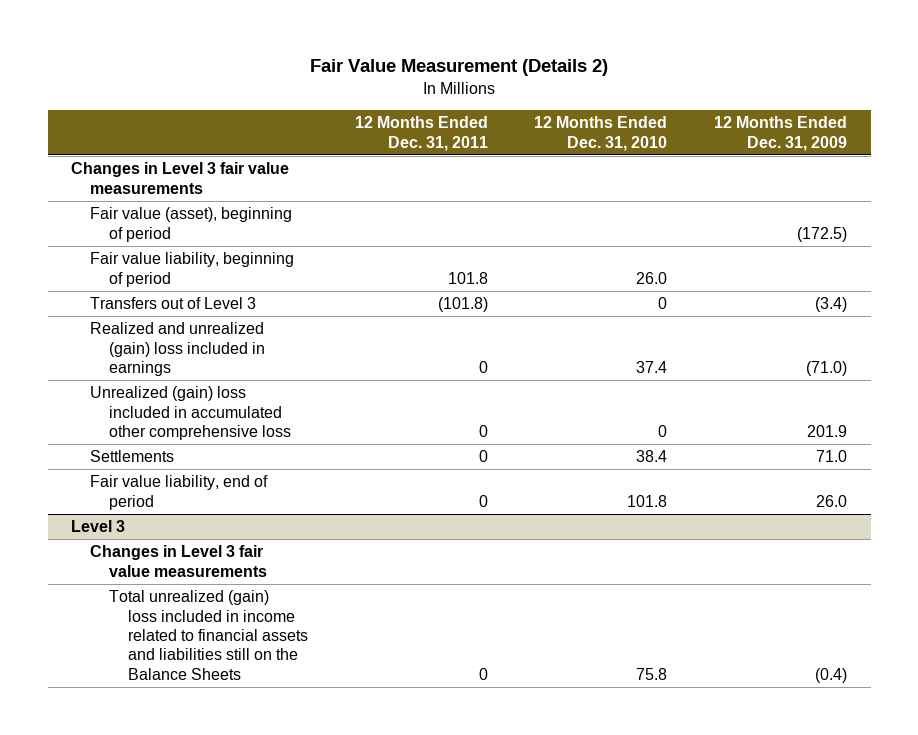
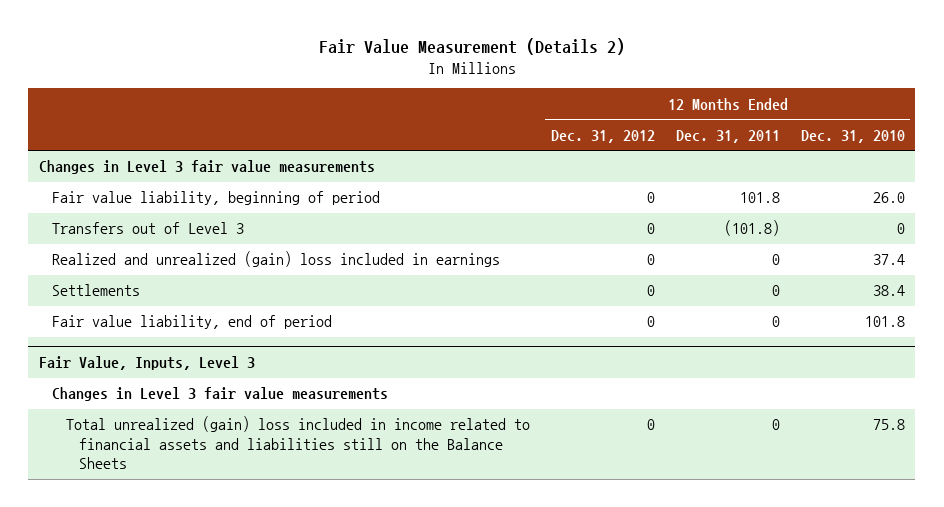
[714,116,848,151] 12 Months Ended Dec. 31, 2009 -> none
none -> [550,129,655,143] Dec. 31, 2012
[89,207,292,242] Fair value (asset), beginning of period -> none
[89,386,291,440] Unrealized (gain) loss included in accumulated other comprehensive loss -> none
[71,520,126,533] Level 3 -> none
none -> [38,356,255,371] Fair Value, Inputs, Level 3

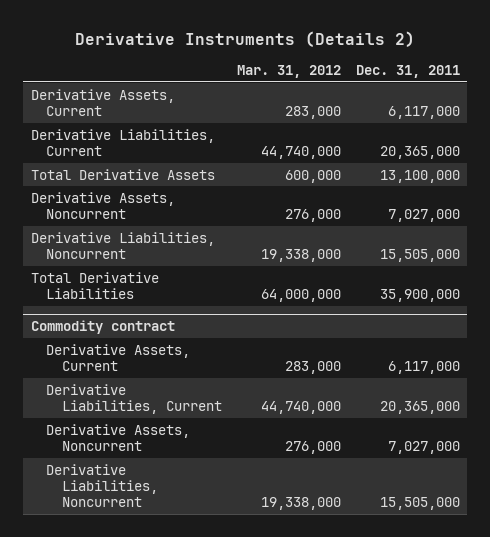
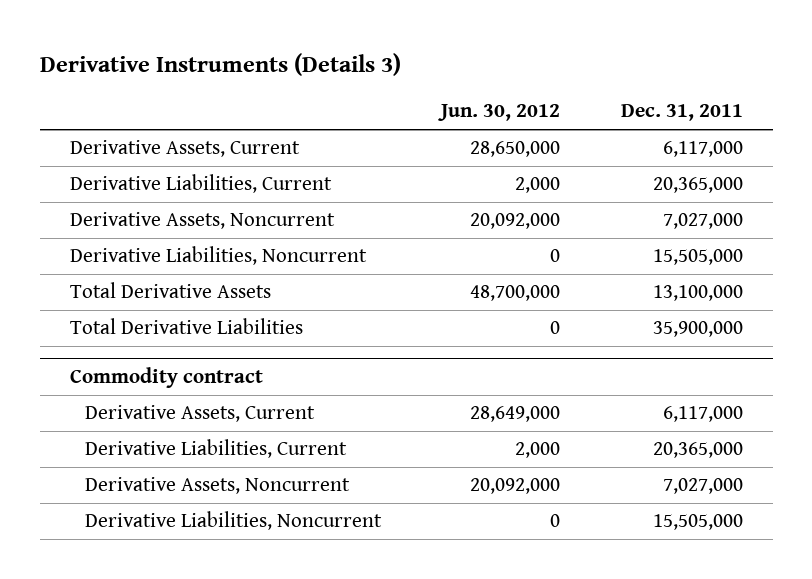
[75,30,416,47] Derivative Instruments (Details 2) -> [39,53,401,77] Derivative Instruments (Details 3)
[236,65,341,79] Mar. 31, 2012 -> none
none -> [438,104,561,122] Jun. 30, 2012
[30,168,215,180] Total Derivative Assets -> [69,282,271,299] Total Derivative Assets

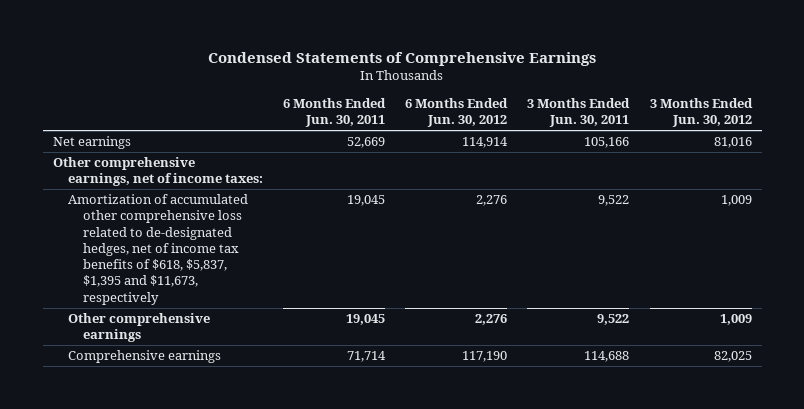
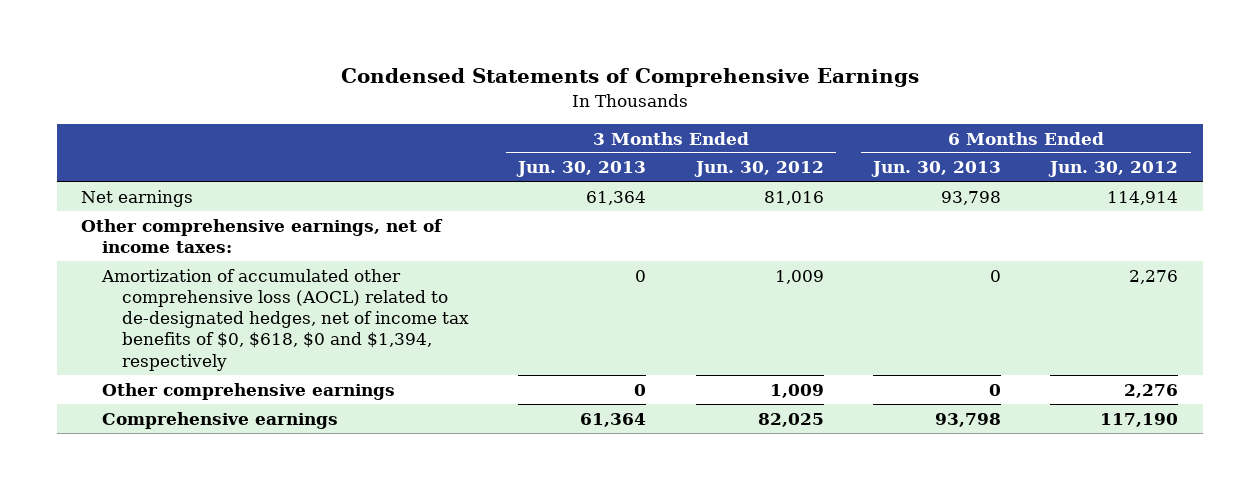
[283,98,387,128] 6 Months Ended Jun. 30, 2011 -> none
[527,98,631,128] 3 Months Ended Jun. 30, 2011 -> none
none -> [516,161,647,178] Jun. 30, 2013
none -> [870,161,1001,178] Jun. 30, 2013
[67,194,248,305] Amortization of accumulated other comprehensive loss related to de-designated hedges, net of income tax benefits of $618, $5,837, $1,395 and $11,673, respectively -> [100,268,469,371] Amortization of accumulated other comprehensive loss (AOCL) related to de-designated hedges, net of income tax benefits of $0, $618, $0 and $1,394, respectively

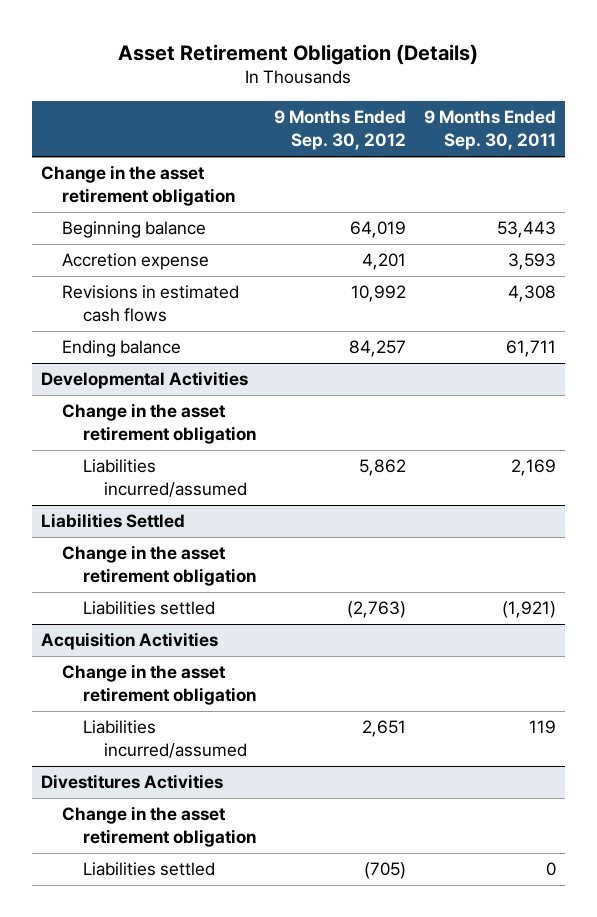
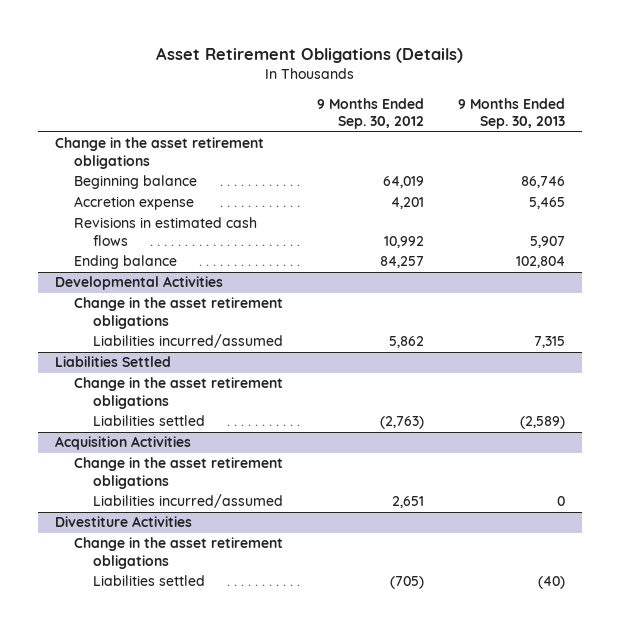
[118,43,479,65] Asset Retirement Obligation (Details) -> [156,47,464,64] Asset Retirement Obligations (Details)
[423,110,556,151] 9 Months Ended Sep. 30, 2011 -> none
none -> [458,97,566,130] 9 Months Ended Sep. 30, 2013
[41,165,235,207] Change in the asset retirement obligation -> [55,137,265,169] Change in the asset retirement obligations
[61,403,256,445] Change in the asset retirement obligation -> [73,297,283,329] Change in the asset retirement obligations
[61,545,256,587] Change in the asset retirement obligation -> [73,377,283,409] Change in the asset retirement obligations
[61,664,256,706] Change in the asset retirement obligation -> [73,457,283,489] Change in the asset retirement obligations
[41,774,224,790] Divestitures Activities -> none
none -> [55,516,193,528] Divestiture Activities
[61,806,256,848] Change in the asset retirement obligation -> [73,537,283,569] Change in the asset retirement obligations

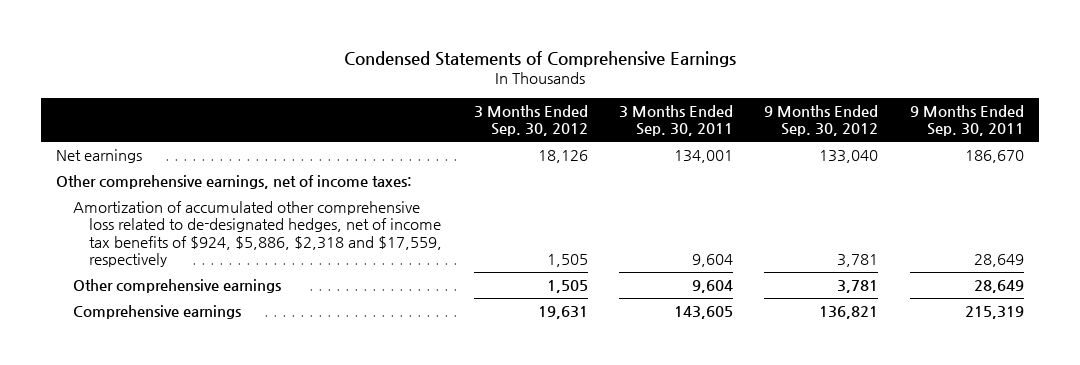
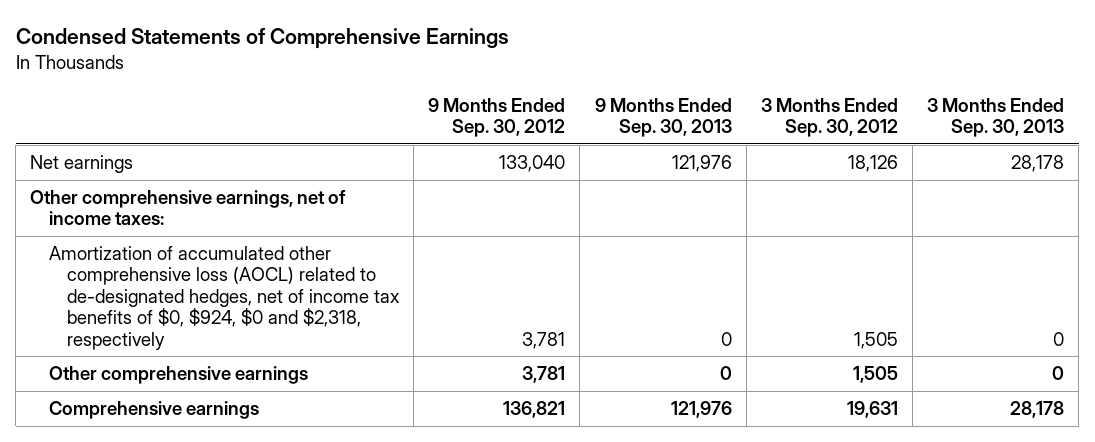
[618,105,733,137] 3 Months Ended Sep. 30, 2011 -> none
[909,105,1024,137] 9 Months Ended Sep. 30, 2011 -> none
none -> [594,97,732,138] 9 Months Ended Sep. 30, 2013
none -> [927,97,1065,138] 3 Months Ended Sep. 30, 2013
[72,201,443,267] Amortization of accumulated other comprehensive loss related to de-designated hedges, net of income tax benefits of $924, $5,886, $2,318 and $17,559, respectively -> [48,246,400,350] Amortization of accumulated other comprehensive loss (AOCL) related to de-designated hedges, net of income tax benefits of $0, $924, $0 and $2,318, respectively

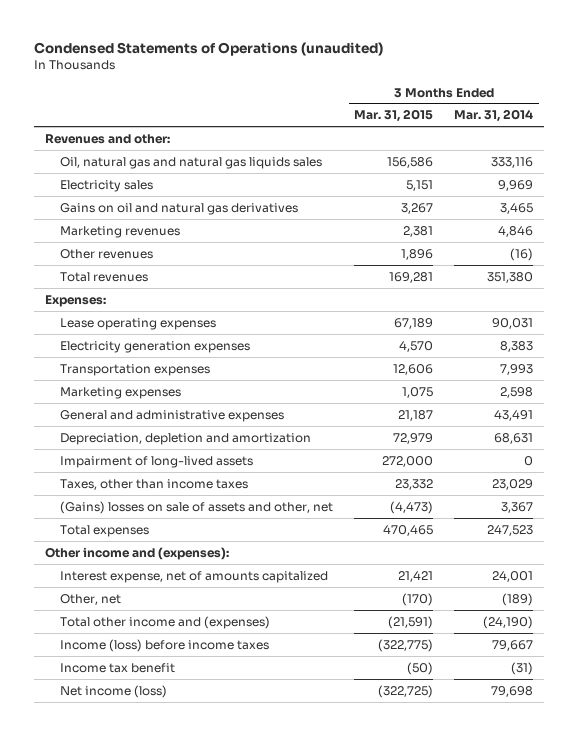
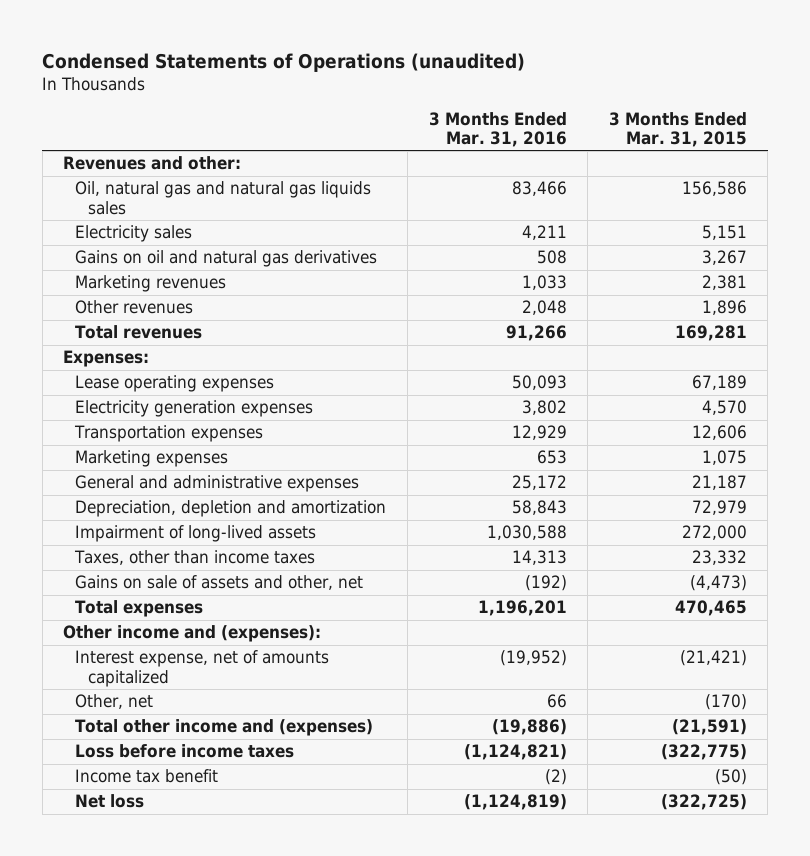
[454,109,534,123] Mar. 31, 2014 -> none
none -> [428,111,567,147] 3 Months Ended Mar. 31, 2016
[59,500,333,514] (Gains) losses on sale of assets and other, net -> [75,575,364,591] Gains on sale of assets and other, net
[398,570,434,582] 21,421 -> [679,650,747,667] (21,421)
[59,638,269,652] Income (loss) before income taxes -> [75,744,295,759] Loss before income taxes
[59,684,167,698] Net income (loss) -> [75,794,145,809] Net loss

